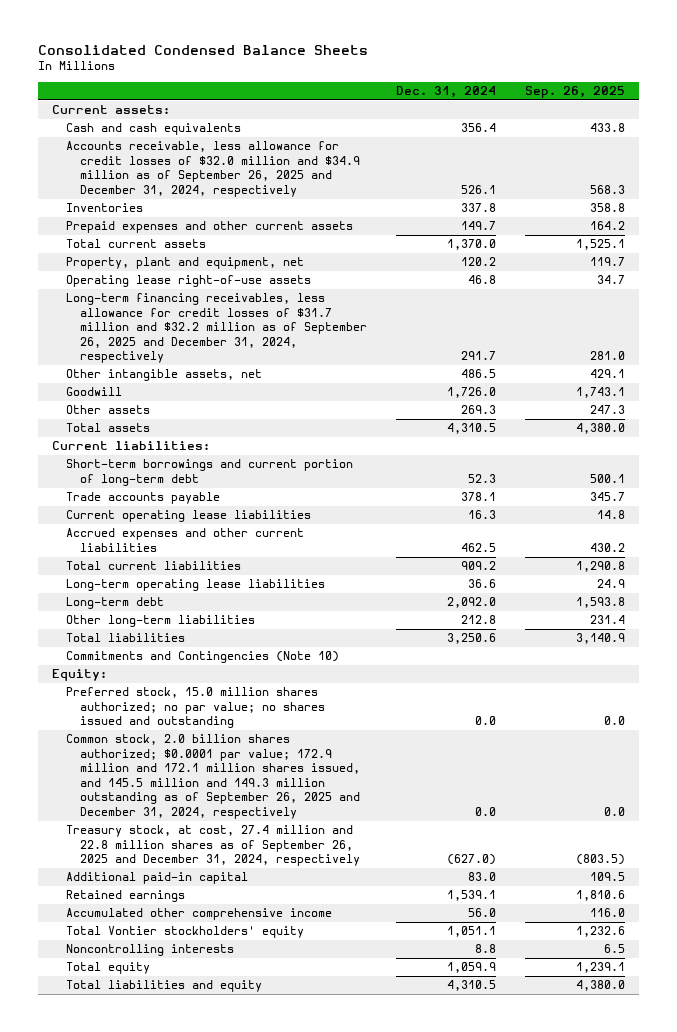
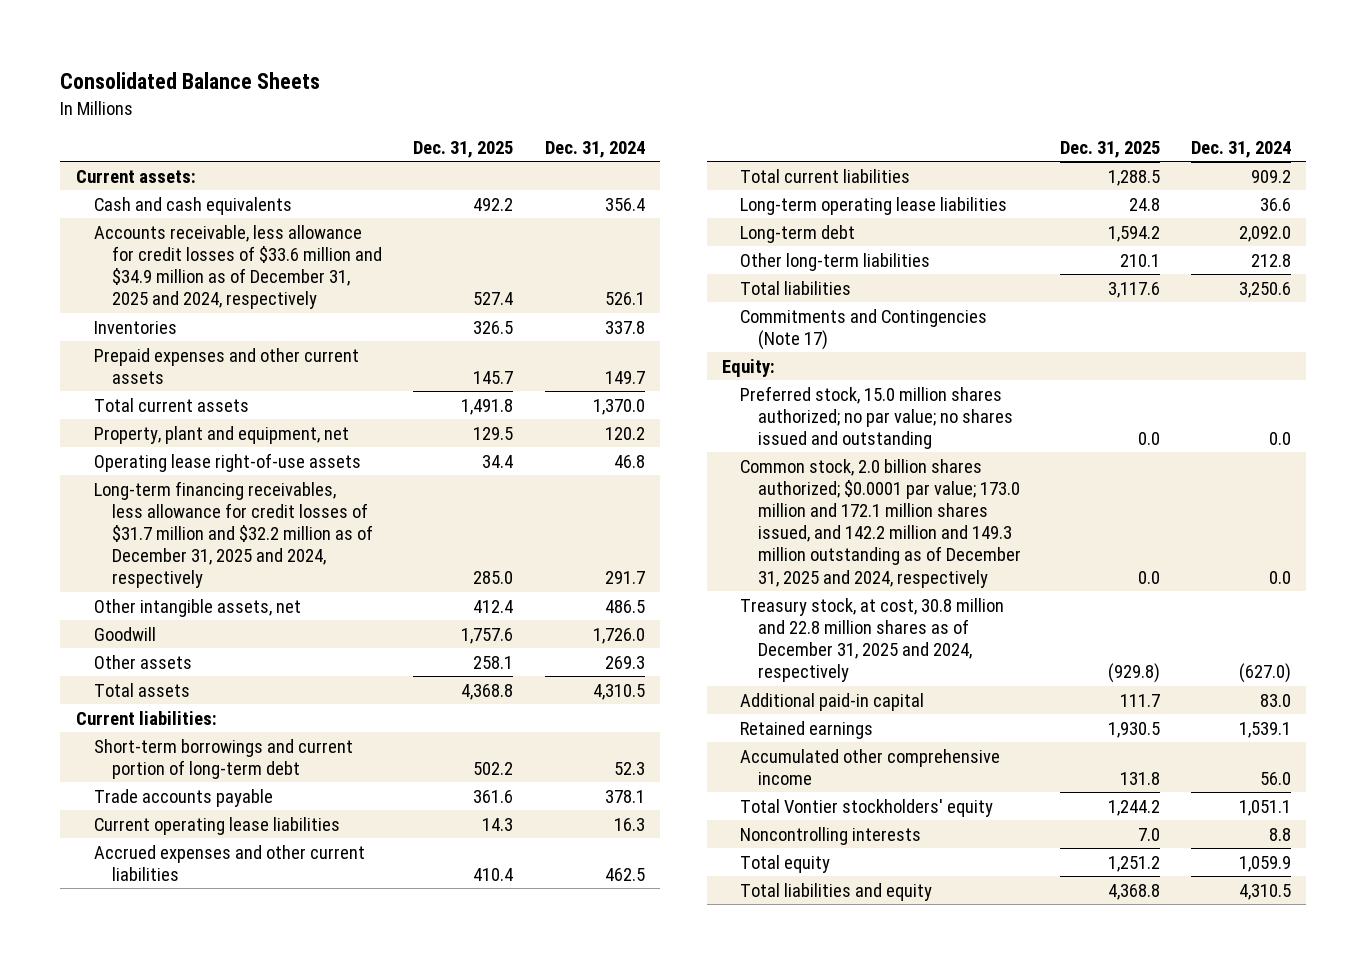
[37,45,368,56] Consolidated Condensed Balance Sheets -> [60,72,321,90] Consolidated Balance Sheets
[524,85,625,98] Sep. 26, 2025 -> none
none -> [413,140,514,158] Dec. 31, 2025
[65,141,360,197] Accounts receivable, less allowance for credit losses of $32.0 million and $34.9 million as of September 26, 2025 and December 31, 2024, respectively -> [94,224,383,310] Accounts receivable, less allowance for credit losses of $33.6 million and $34.9 million as of December 31, 2025 and 2024, respectively
[65,293,367,364] Long-term financing receivables, less allowance for credit losses of $31.7 million and $32.2 million as of September 26, 2025 and December 31, 2024, respectively -> [94,480,374,589] Long-term financing receivables, less allowance for credit losses of $31.7 million and $32.2 million as of December 31, 2025 and 2024, respectively
[65,651,339,664] Commitments and Contingencies (Note 10) -> [740,308,988,350] Commitments and Contingencies (Note 17)
[65,734,360,819] Common stock, 2.0 billion shares authorized; $0.0001 par value; 172.9 million and 172.1 million shares issued, and 145.5 million and 149.3 million outstanding as of September 26, 2025 and December 31, 2024, respectively -> [740,458,1022,588] Common stock, 2.0 billion shares authorized; $0.0001 par value; 173.0 million and 172.1 million shares issued, and 142.2 million and 149.3 million outstanding as of December 31, 2025 and 2024, respectively
[65,825,360,867] Treasury stock, at cost, 27.4 million and 22.8 million shares as of September 26, 2025 and December 31, 2024, respectively -> [740,597,1005,683] Treasury stock, at cost, 30.8 million and 22.8 million shares as of December 31, 2025 and 2024, respectively

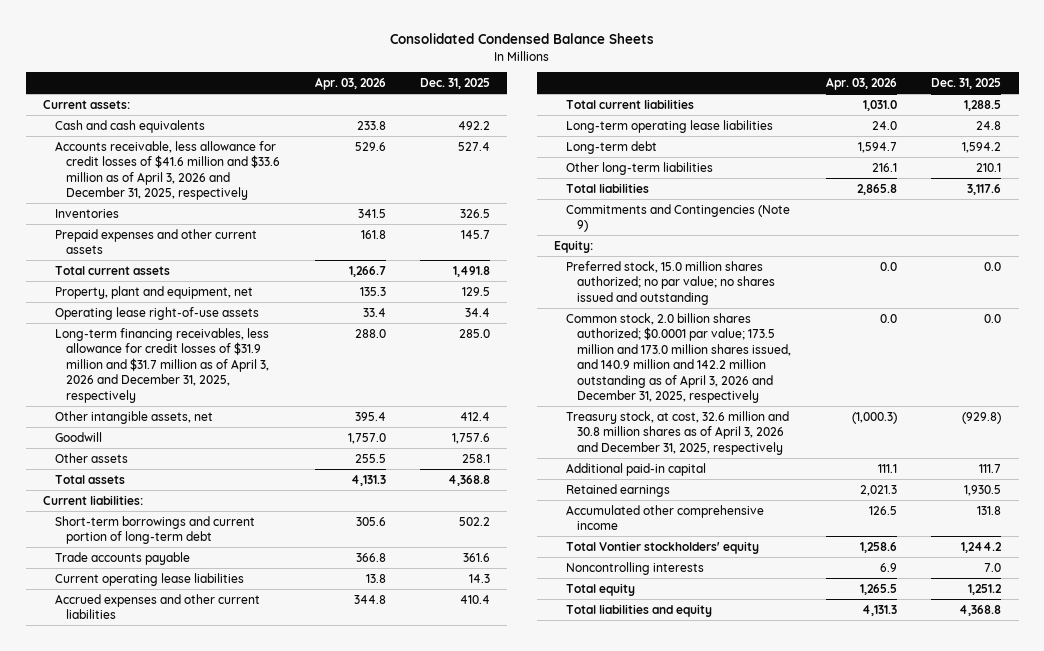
[60,72,321,90] Consolidated Balance Sheets -> [390,33,655,45] Consolidated Condensed Balance Sheets
[544,140,645,158] Dec. 31, 2024 -> none
none -> [314,77,386,91] Apr. 03, 2026
[94,224,383,310] Accounts receivable, less allowance for credit losses of $33.6 million and $34.9 million as of December 31, 2025 and 2024, respectively -> [54,140,281,201] Accounts receivable, less allowance for credit losses of $41.6 million and $33.6 million as of April 3, 2026 and December 31, 2025, respectively
[94,480,374,589] Long-term financing receivables, less allowance for credit losses of $31.7 million and $32.2 million as of December 31, 2025 and 2024, respectively -> [54,327,270,403] Long-term financing receivables, less allowance for credit losses of $31.9 million and $31.7 million as of April 3, 2026 and December 31, 2025, respectively
[740,308,988,350] Commitments and Contingencies (Note 17) -> [565,203,790,233] Commitments and Contingencies (Note 9)
[740,458,1022,588] Common stock, 2.0 billion shares authorized; $0.0001 par value; 173.0 million and 172.1 million shares issued, and 142.2 million and 149.3 million outstanding as of December 31, 2025 and 2024, respectively -> [565,312,792,404] Common stock, 2.0 billion shares authorized; $0.0001 par value; 173.5 million and 173.0 million shares issued, and 140.9 million and 142.2 million outstanding as of April 3, 2026 and December 31, 2025, respectively
[740,597,1005,683] Treasury stock, at cost, 30.8 million and 22.8 million shares as of December 31, 2025 and 2024, respectively -> [565,410,789,455] Treasury stock, at cost, 32.6 million and 30.8 million shares as of April 3, 2026 and December 31, 2025, respectively

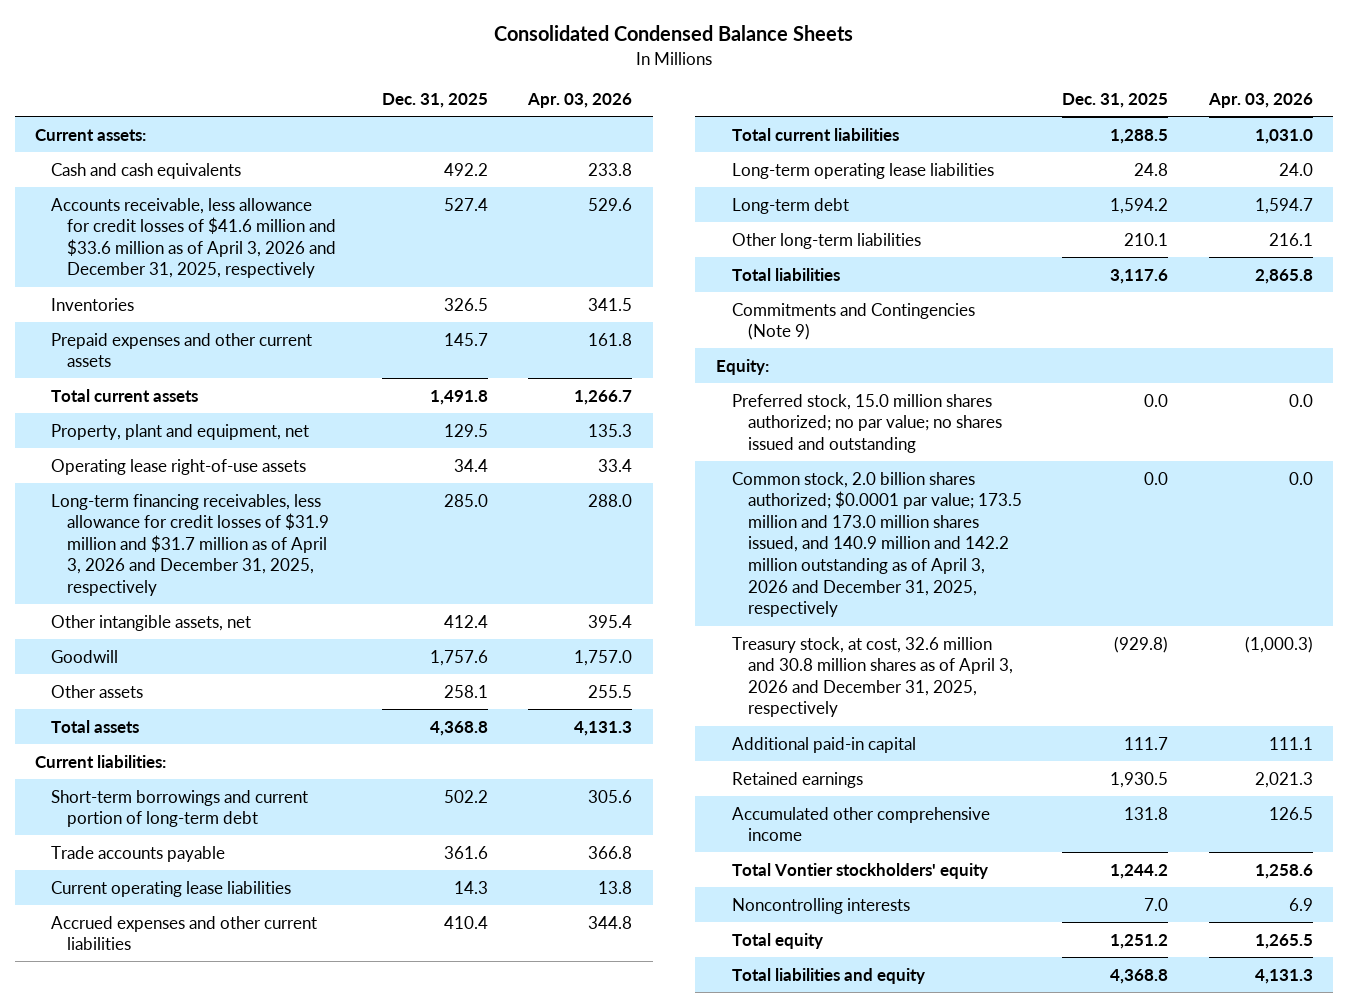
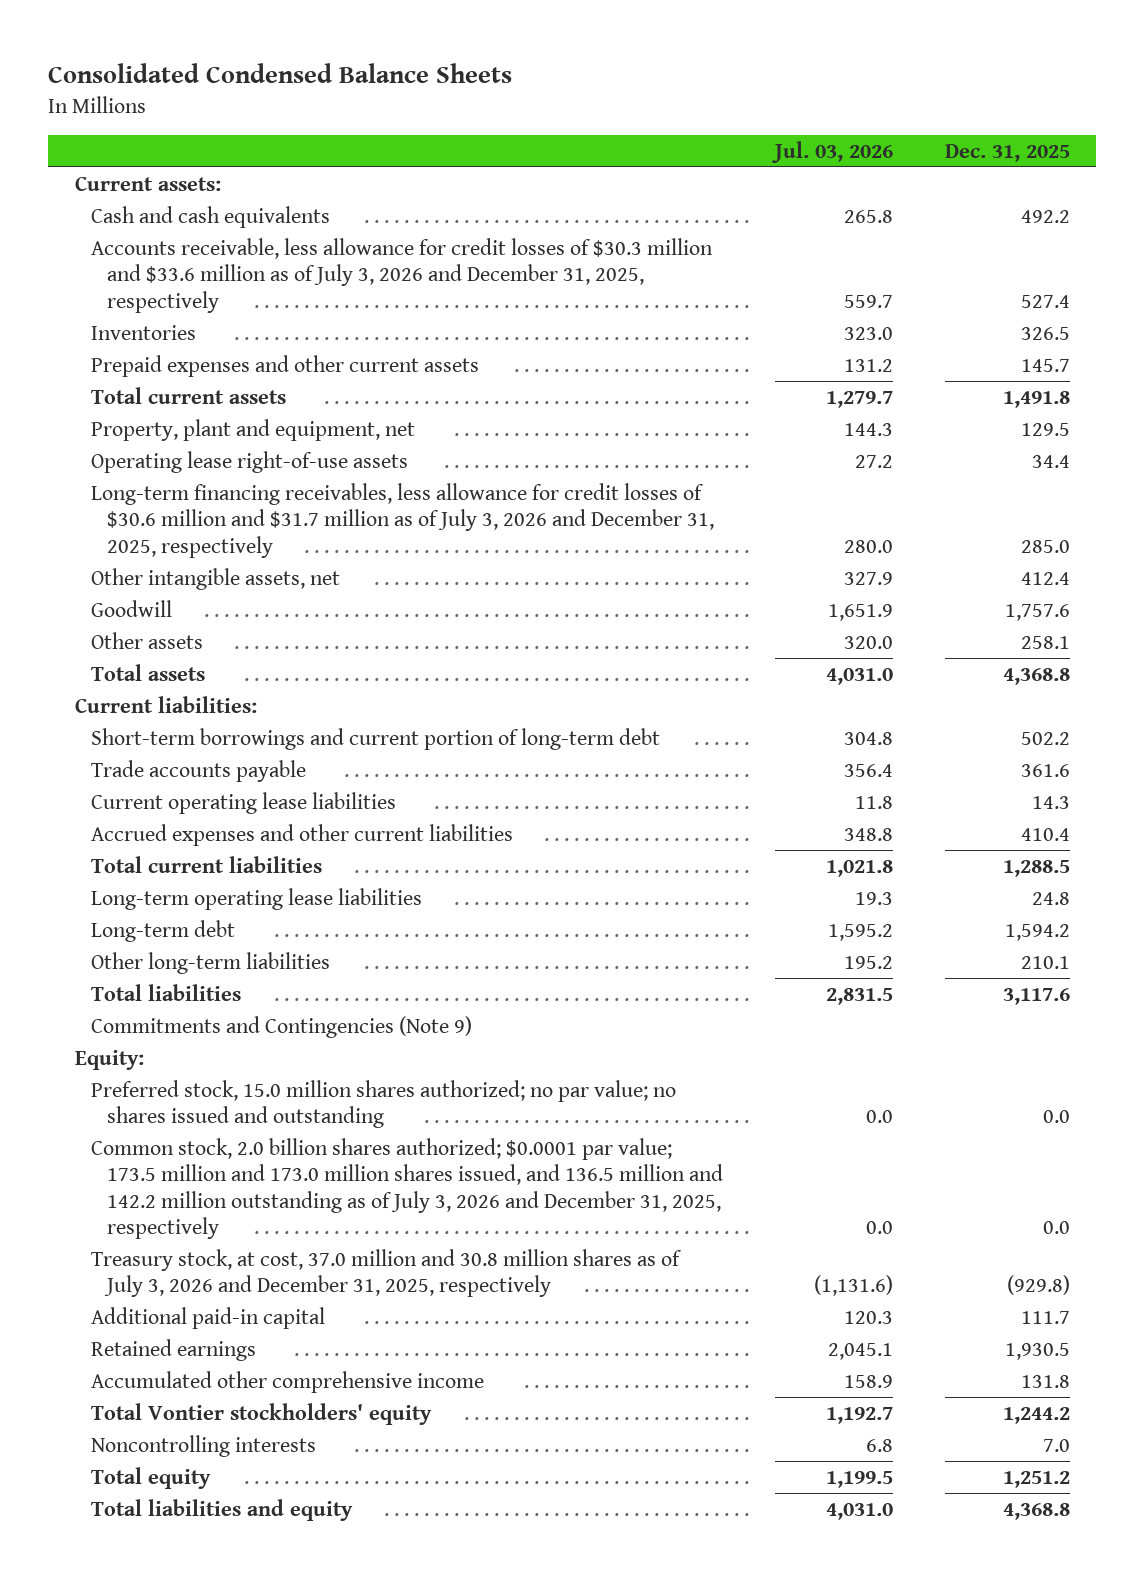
[527,93,633,109] Apr. 03, 2026 -> none
none -> [771,140,894,163] Jul. 03, 2026
[51,197,337,279] Accounts receivable, less allowance for credit losses of $41.6 million and $33.6 million as of April 3, 2026 and December 31, 2025, respectively -> [90,237,713,313] Accounts receivable, less allowance for credit losses of $30.3 million and $33.6 million as of July 3, 2026 and December 31, 2025, respectively
[51,493,330,597] Long-term financing receivables, less allowance for credit losses of $31.9 million and $31.7 million as of April 3, 2026 and December 31, 2025, respectively -> [90,482,714,558] Long-term financing receivables, less allowance for credit losses of $30.6 million and $31.7 million as of July 3, 2026 and December 31, 2025, respectively
[731,471,1022,618] Common stock, 2.0 billion shares authorized; $0.0001 par value; 173.5 million and 173.0 million shares issued, and 140.9 million and 142.2 million outstanding as of April 3, 2026 and December 31, 2025, respectively -> [90,1137,723,1240] Common stock, 2.0 billion shares authorized; $0.0001 par value; 173.5 million and 173.0 million shares issued, and 136.5 million and 142.2 million outstanding as of July 3, 2026 and December 31, 2025, respectively
[731,636,1013,718] Treasury stock, at cost, 32.6 million and 30.8 million shares as of April 3, 2026 and December 31, 2025, respectively -> [90,1248,682,1298] Treasury stock, at cost, 37.0 million and 30.8 million shares as of July 3, 2026 and December 31, 2025, respectively

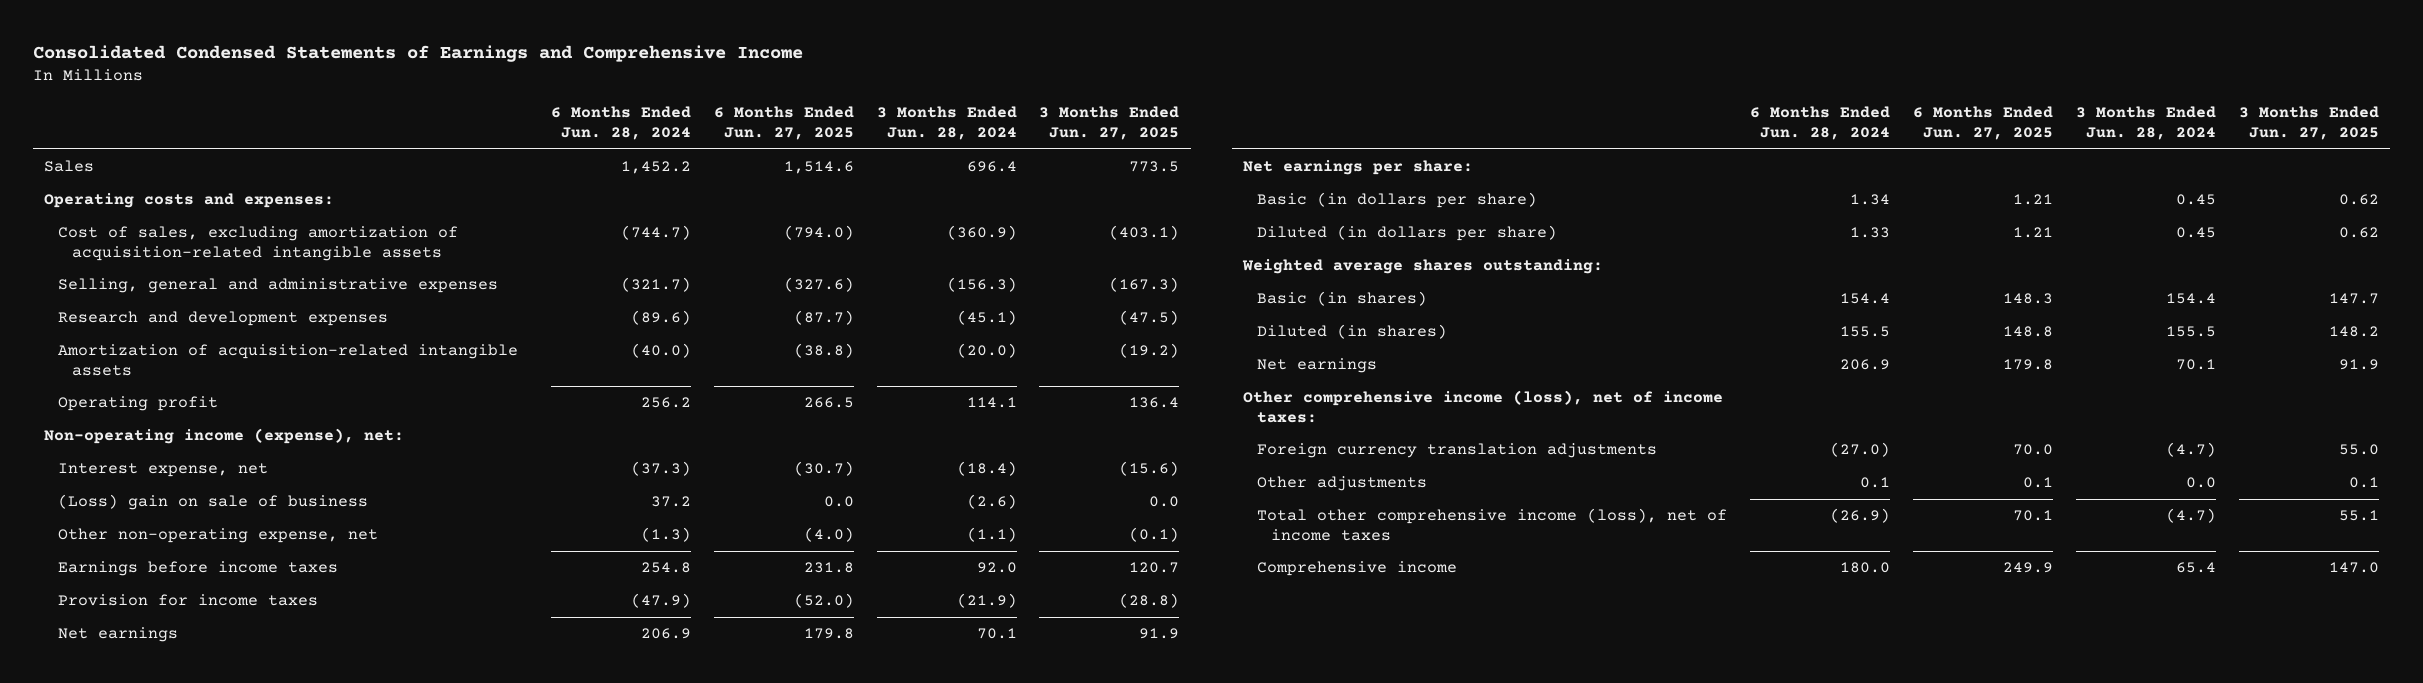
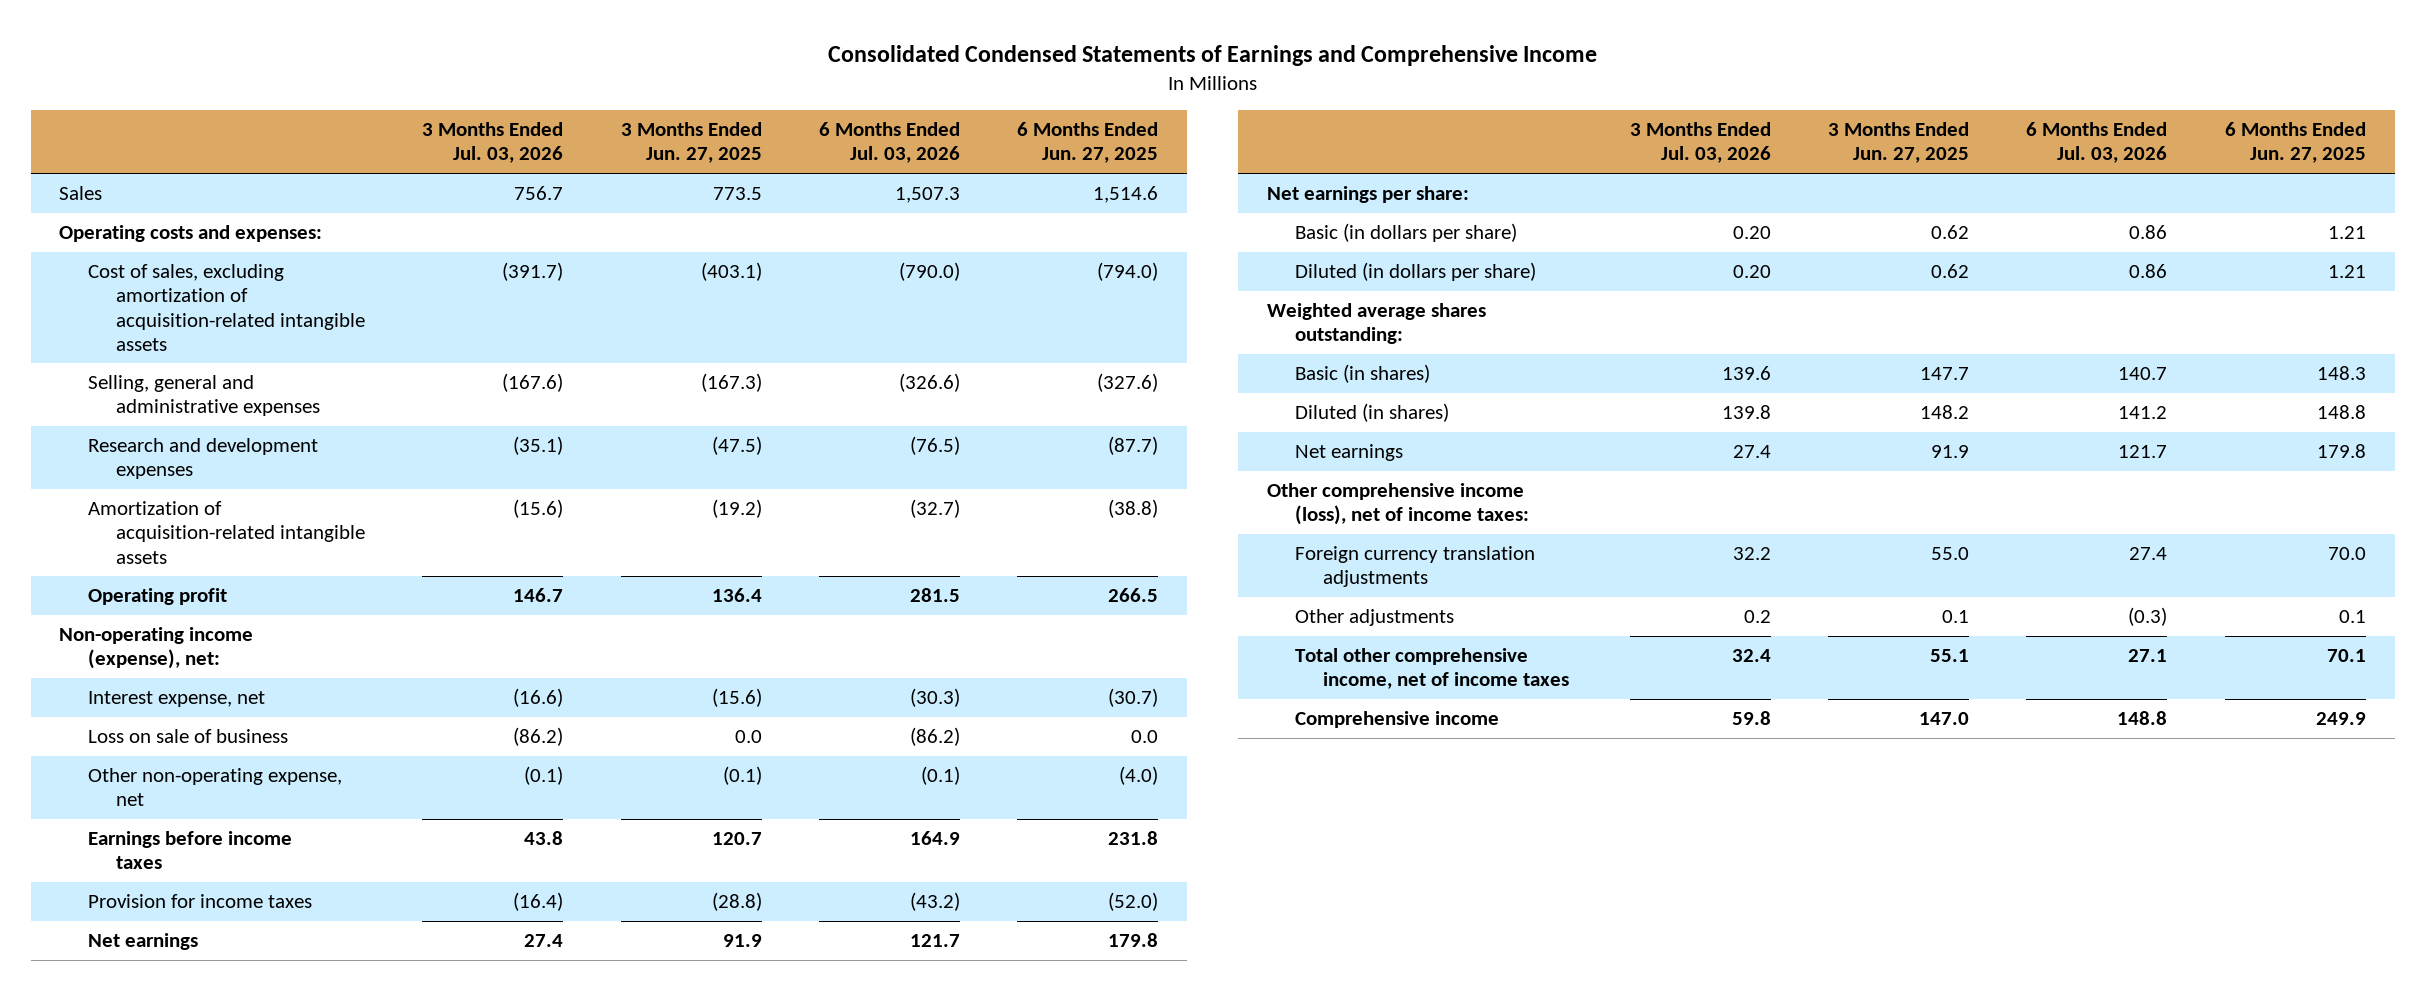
[550,106,691,141] 6 Months Ended Jun. 28, 2024 -> none
[876,106,1017,141] 3 Months Ended Jun. 28, 2024 -> none
none -> [422,122,564,164] 3 Months Ended Jul. 03, 2026
none -> [819,122,961,164] 6 Months Ended Jul. 03, 2026
[57,494,368,511] (Loss) gain on sale of business -> [87,728,288,743] Loss on sale of business
[1257,508,1728,541] Total other comprehensive income (loss), net of income taxes -> [1295,647,1570,690] Total other comprehensive income, net of income taxes

